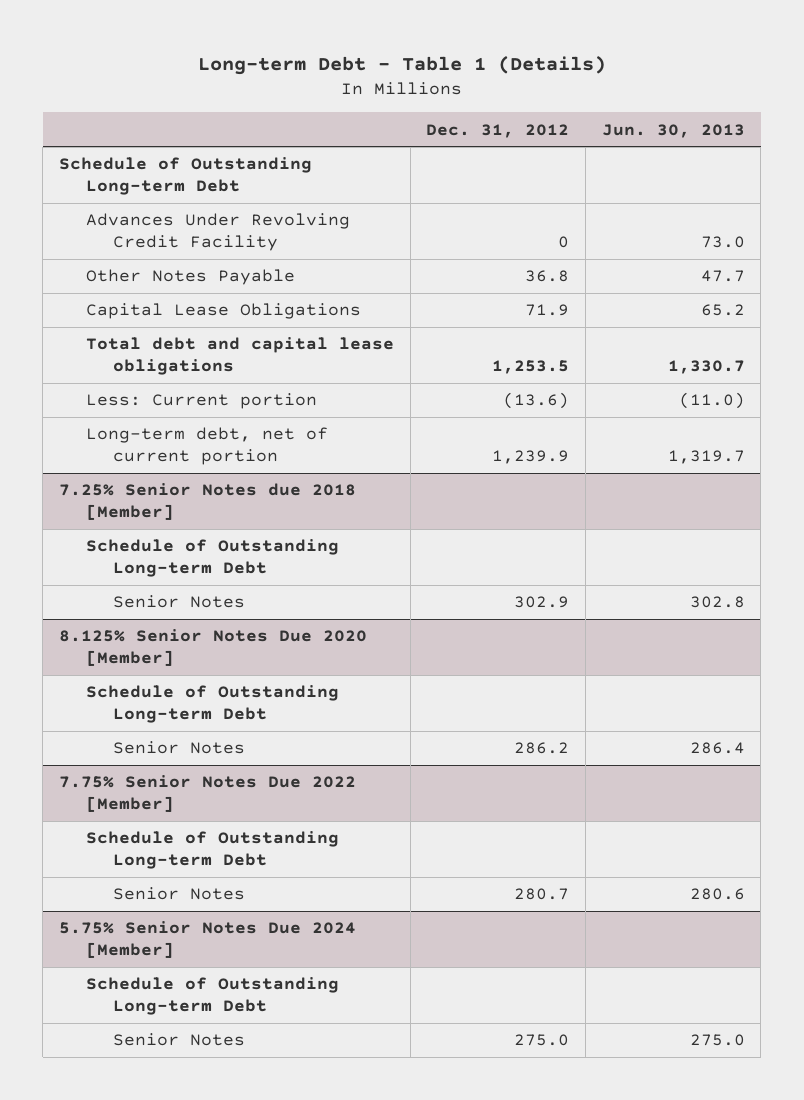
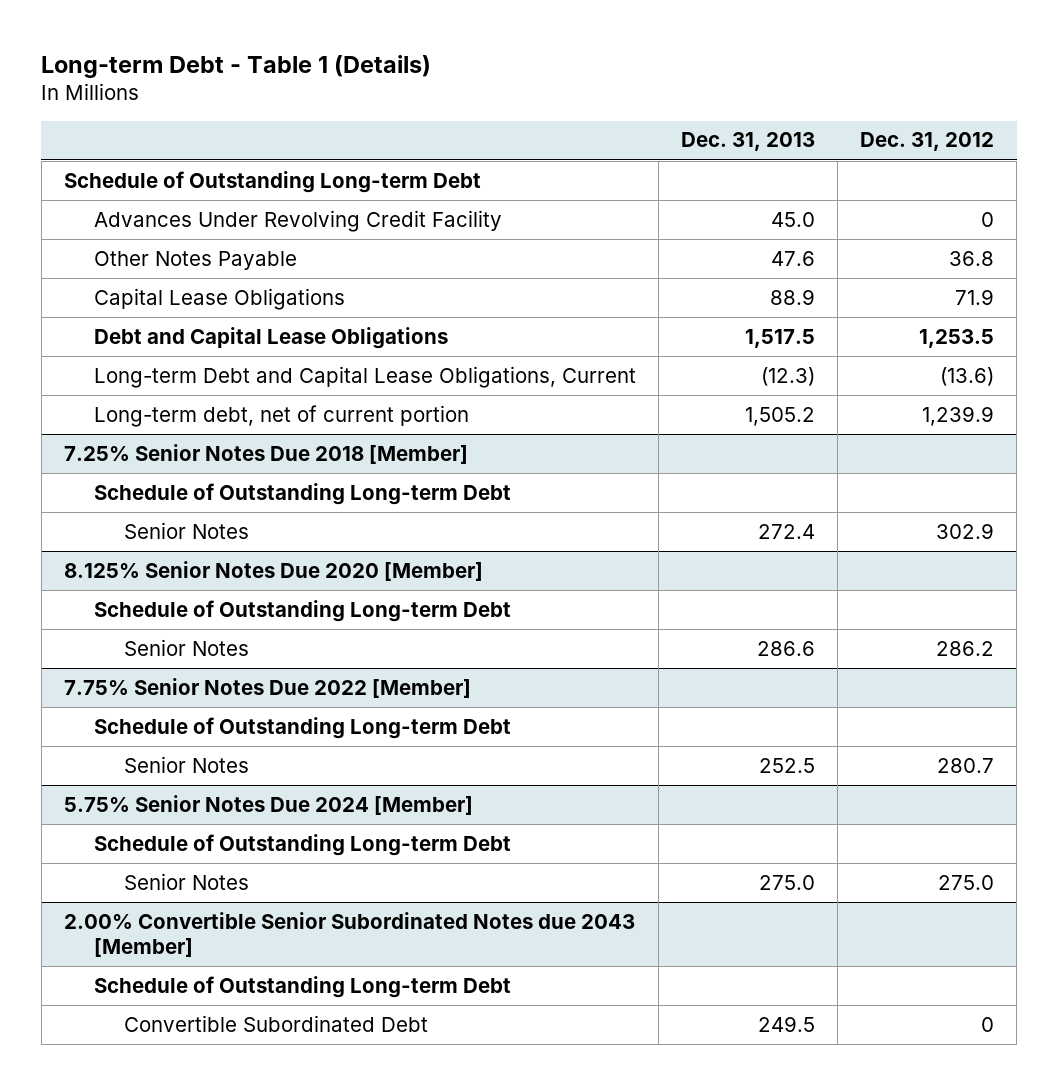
[601,123,745,138] Jun. 30, 2013 -> none
none -> [681,132,816,152] Dec. 31, 2013
[85,337,394,375] Total debt and capital lease obligations -> [93,326,448,349] Debt and Capital Lease Obligations
[85,393,317,410] Less: Current portion -> [93,365,636,388] Long-term Debt and Capital Lease Obligations, Current
[58,483,356,520] 7.25% Senior Notes due 2018 [Member] -> [64,443,469,464] 7.25% Senior Notes Due 2018 [Member]
none -> [64,911,636,958] 2.00% Convertible Senior Subordinated Notes due 2043 [Member]
none -> [93,975,511,998] Schedule of Outstanding Long-term Debt
none -> [123,1014,428,1032] Convertible Subordinated Debt

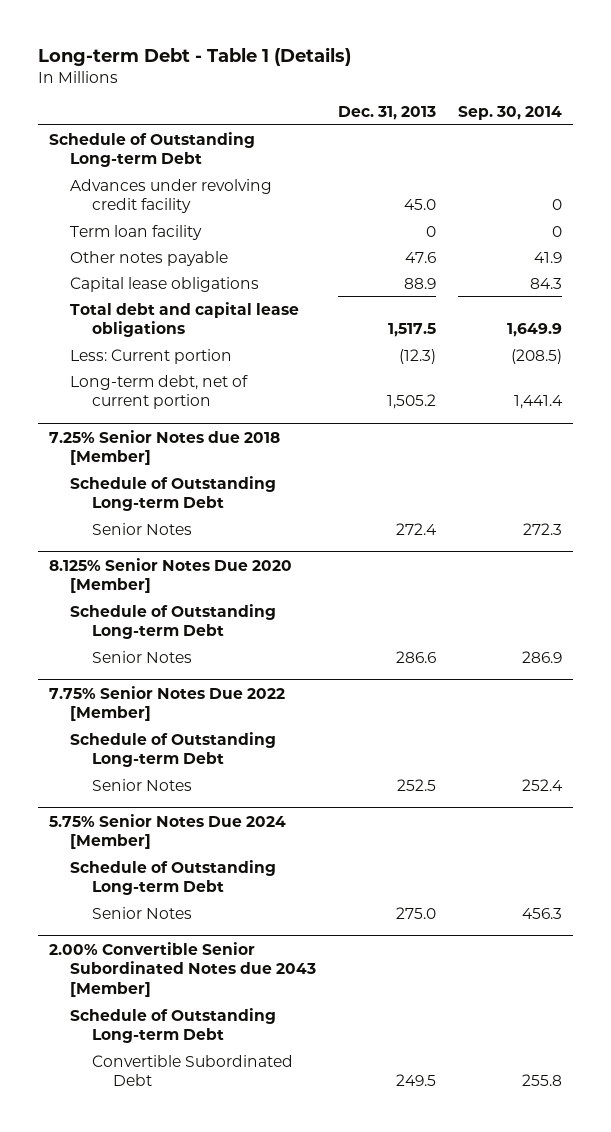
[860,132,995,152] Dec. 31, 2012 -> none
none -> [458,106,563,121] Sep. 30, 2014
[93,209,502,232] Advances Under Revolving Credit Facility -> [70,178,273,214] Advances under revolving credit facility
none -> [70,224,203,240] Term loan facility
[93,250,297,270] Other Notes Payable -> [70,250,229,266] Other notes payable
[93,287,345,310] Capital Lease Obligations -> [70,276,260,292] Capital lease obligations
[93,326,448,349] Debt and Capital Lease Obligations -> [70,301,300,338] Total debt and capital lease obligations
[93,365,636,388] Long-term Debt and Capital Lease Obligations, Current -> [70,348,233,364] Less: Current portion
[64,443,469,464] 7.25% Senior Notes Due 2018 [Member] -> [48,429,280,466] 7.25% Senior Notes due 2018 [Member]

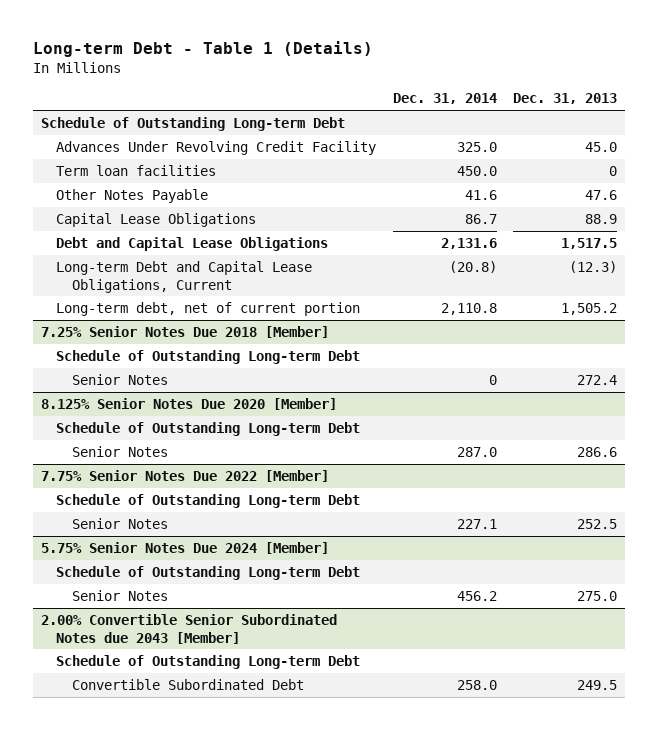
[458,106,563,121] Sep. 30, 2014 -> none
none -> [392,93,497,105] Dec. 31, 2014
[70,178,273,214] Advances under revolving credit facility -> [56,140,377,155] Advances Under Revolving Credit Facility
[70,224,203,240] Term loan facility -> [56,164,217,176] Term loan facilities
[70,250,229,266] Other notes payable -> [56,188,209,203] Other Notes Payable
[70,276,260,292] Capital lease obligations -> [56,212,257,227] Capital Lease Obligations
[70,301,300,338] Total debt and capital lease obligations -> [56,236,329,251] Debt and Capital Lease Obligations
[70,348,233,364] Less: Current portion -> [56,260,313,293] Long-term Debt and Capital Lease Obligations, Current
[48,429,280,466] 7.25% Senior Notes due 2018 [Member] -> [40,325,329,338] 7.25% Senior Notes Due 2018 [Member]

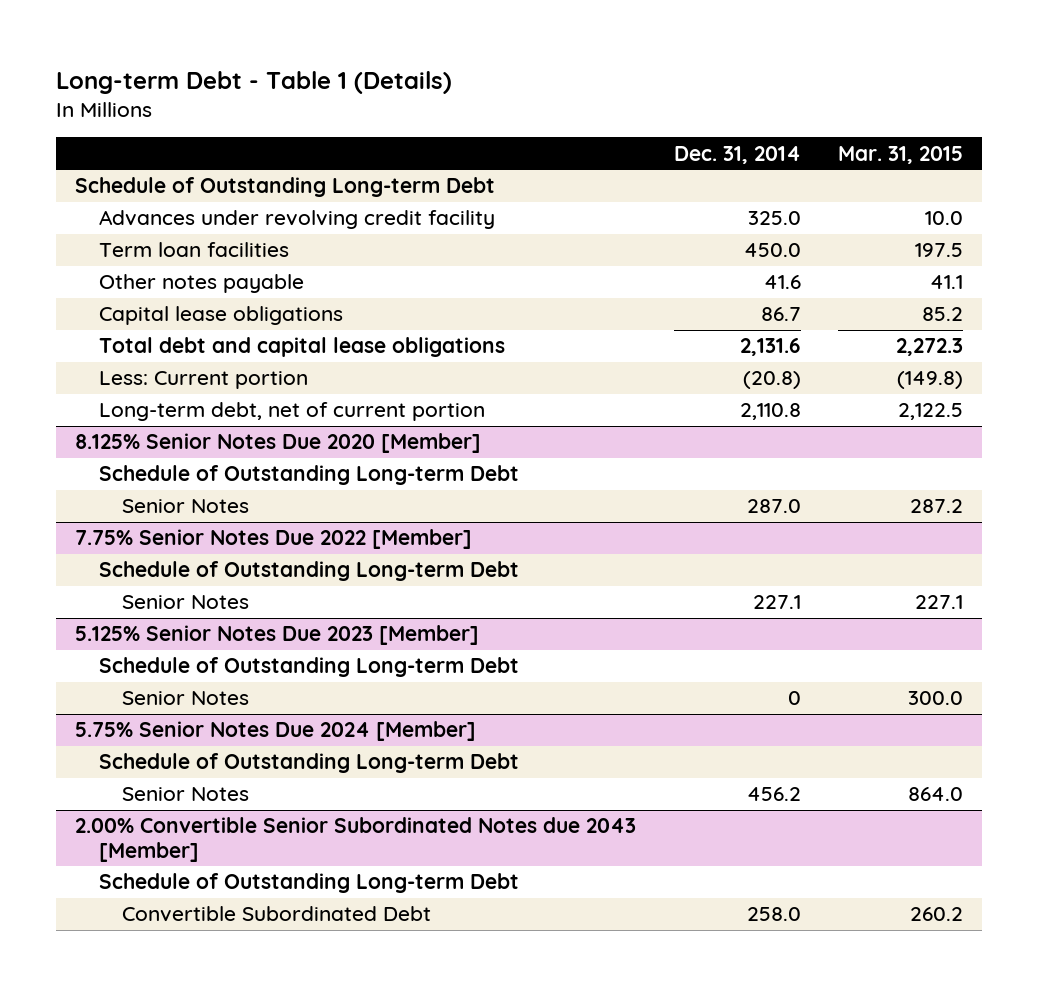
[512,93,617,105] Dec. 31, 2013 -> none
none -> [838,145,964,164] Mar. 31, 2015
[56,140,377,155] Advances Under Revolving Credit Facility -> [98,210,495,230] Advances under revolving credit facility
[56,188,209,203] Other Notes Payable -> [98,274,304,294] Other notes payable
[56,212,257,227] Capital Lease Obligations -> [98,306,343,326] Capital lease obligations
[56,236,329,251] Debt and Capital Lease Obligations -> [98,337,505,358] Total debt and capital lease obligations
[56,260,313,293] Long-term Debt and Capital Lease Obligations, Current -> [98,371,308,390] Less: Current portion
[40,325,329,338] 7.25% Senior Notes Due 2018 [Member] -> none
[56,349,361,364] Schedule of Outstanding Long-term Debt -> none
[71,373,168,385] Senior Notes -> none
none -> [75,625,480,646] 5.125% Senior Notes Due 2023 [Member]
none -> [98,657,519,678] Schedule of Outstanding Long-term Debt
none -> [121,691,249,706] Senior Notes

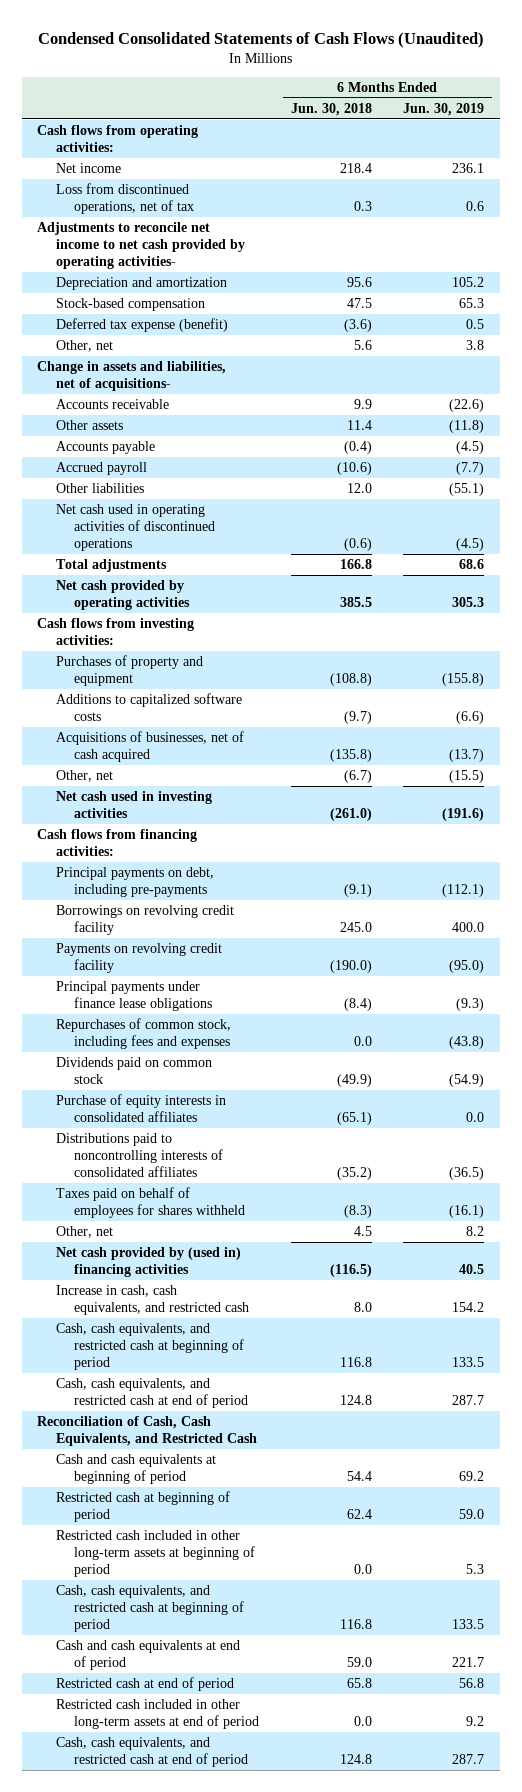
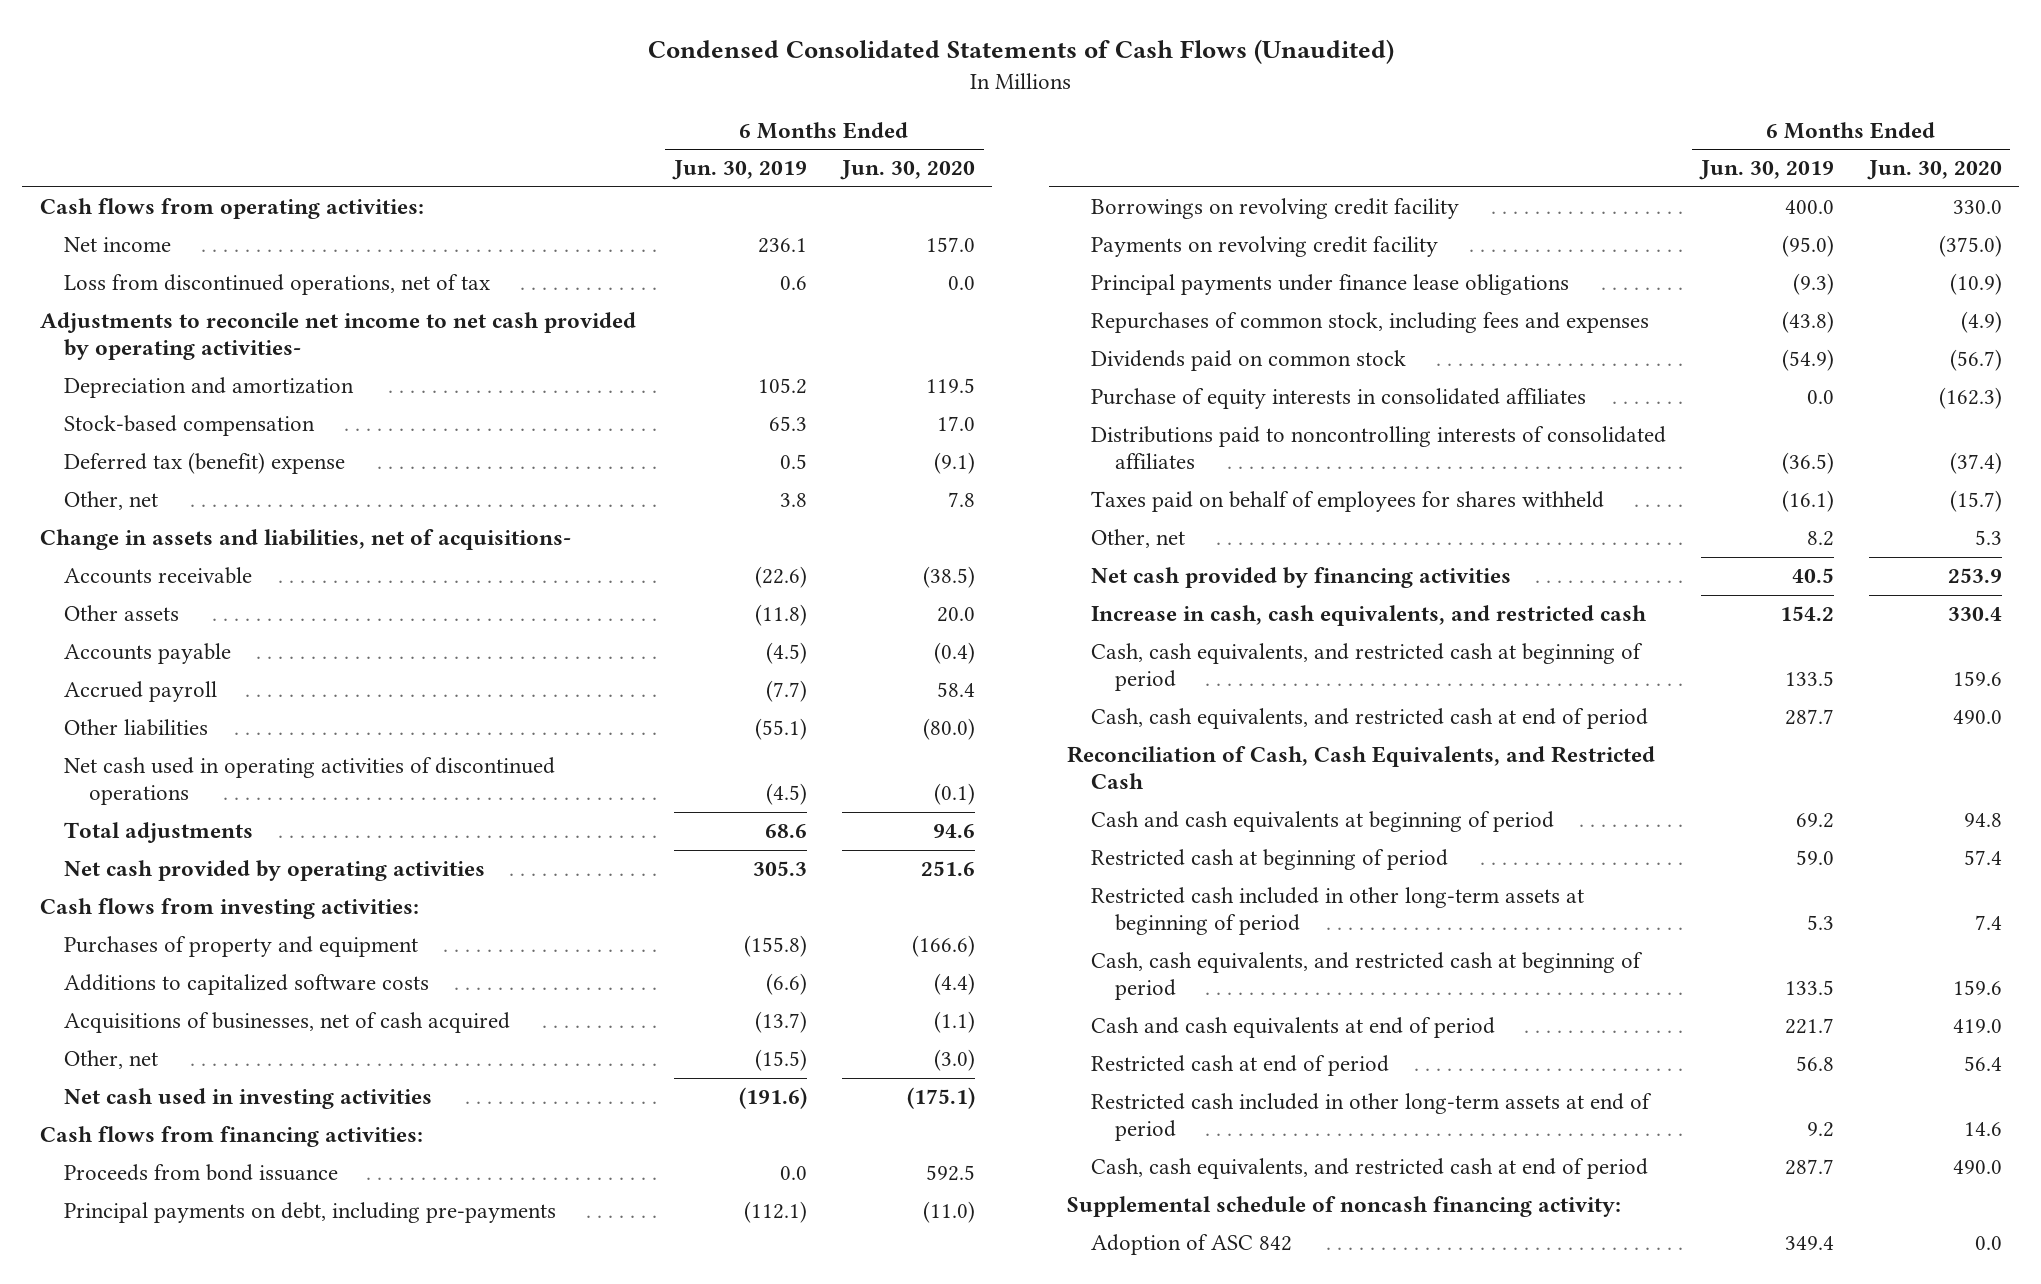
[290,102,372,116] Jun. 30, 2018 -> none
none -> [839,160,975,181] Jun. 30, 2020
[55,318,228,333] Deferred tax expense (benefit) -> [64,452,346,475] Deferred tax (benefit) expense
none -> [64,1164,339,1182] Proceeds from bond issuance
[55,1247,241,1278] Net cash provided by (used in) financing activities -> [1091,567,1512,589] Net cash provided by financing activities
none -> [1066,1196,1621,1218] Supplemental schedule of noncash financing activity:
none -> [1091,1234,1293,1256] Adoption of ASC 842

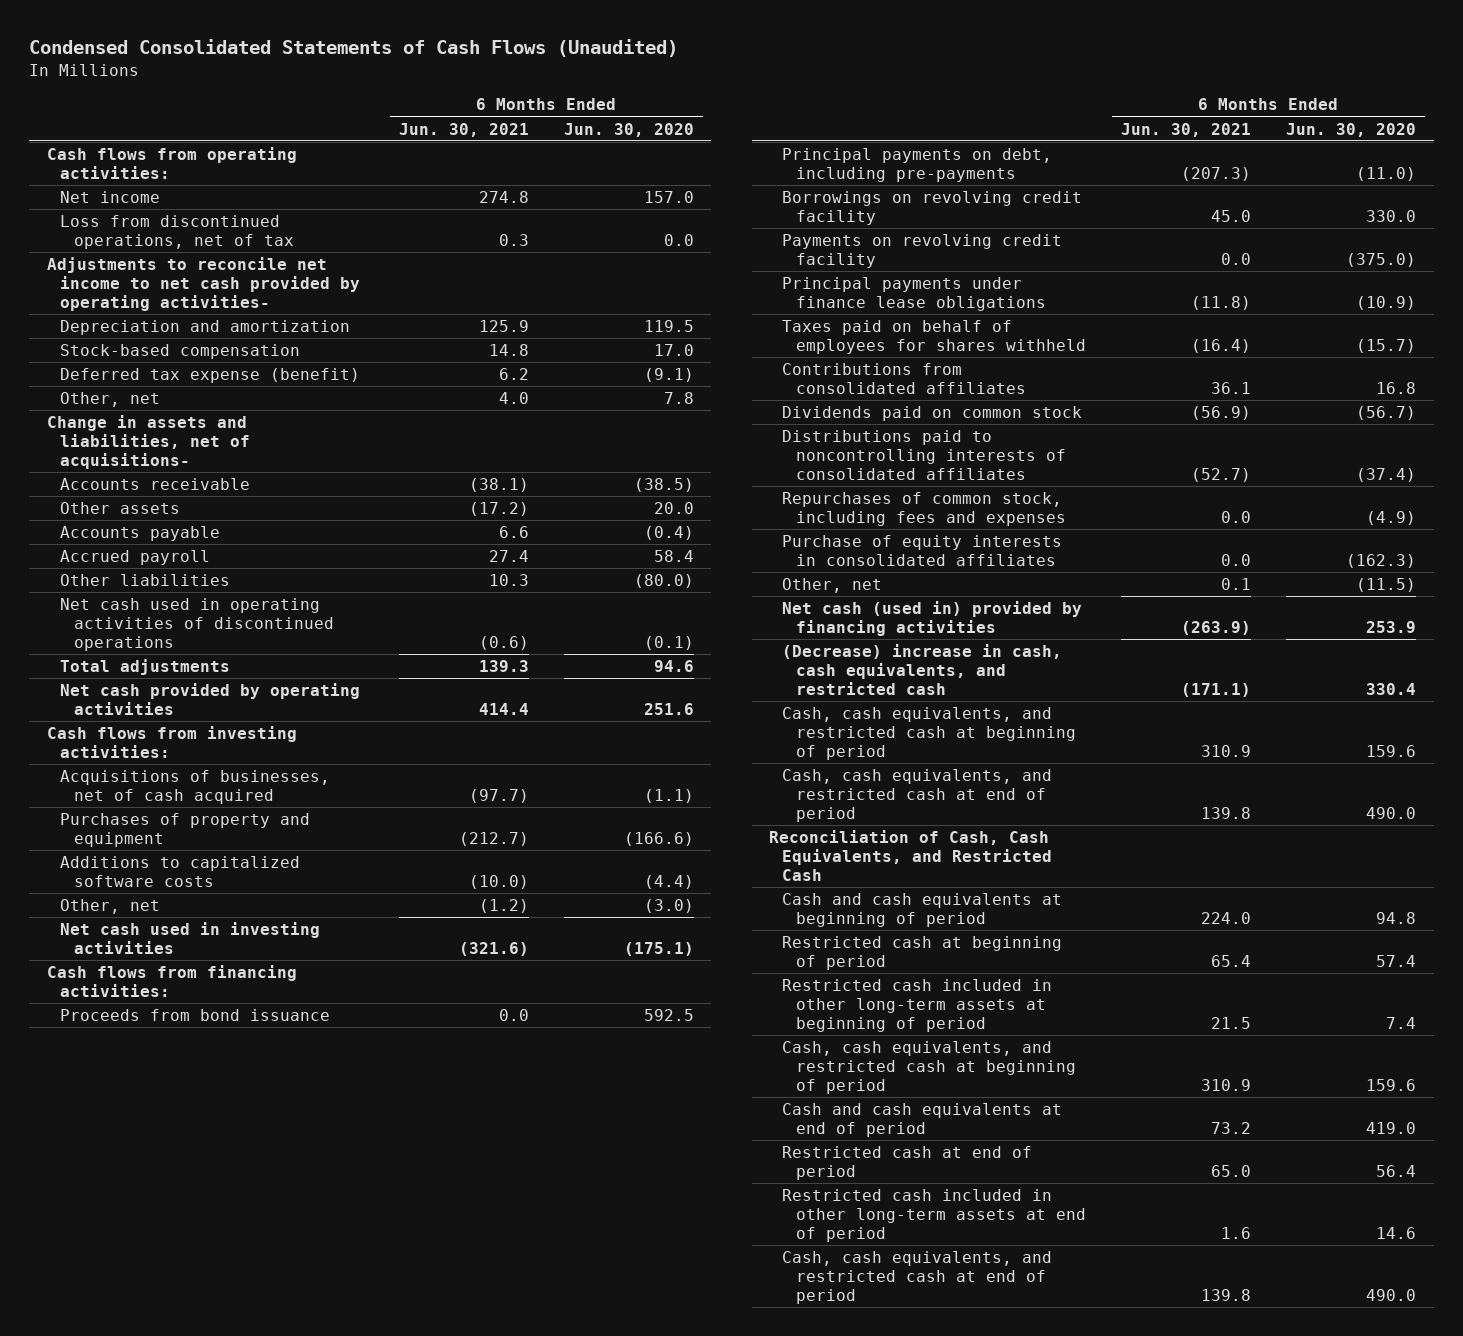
[672,160,808,181] Jun. 30, 2019 -> none
none -> [398,122,529,137] Jun. 30, 2021
[64,452,346,475] Deferred tax (benefit) expense -> [60,368,361,384] Deferred tax expense (benefit)
[64,1012,511,1034] Acquisitions of businesses, net of cash acquired -> [60,770,331,804] Acquisitions of businesses, net of cash acquired
[1091,491,1605,513] Taxes paid on behalf of employees for shares withheld -> [782,320,1086,354] Taxes paid on behalf of employees for shares withheld
none -> [782,363,1026,394] Contributions from consolidated affiliates
[1091,312,1650,334] Repurchases of common stock, including fees and expenses -> [782,492,1066,526] Repurchases of common stock, including fees and expenses
[1091,388,1587,410] Purchase of equity interests in consolidated affiliates -> [782,535,1063,566] Purchase of equity interests in consolidated affiliates
[1974,530,2002,546] 5.3 -> [1356,578,1417,593] (11.5)
[1091,567,1512,589] Net cash provided by financing activities -> [782,601,1083,636] Net cash (used in) provided by financing activities
[1091,605,1648,627] Increase in cash, cash equivalents, and restricted cash -> [782,644,1063,695] (Decrease) increase in cash, cash equivalents, and restricted cash
[1066,1196,1621,1218] Supplemental schedule of noncash financing activity: -> none
[1091,1234,1293,1256] Adoption of ASC 842 -> none

